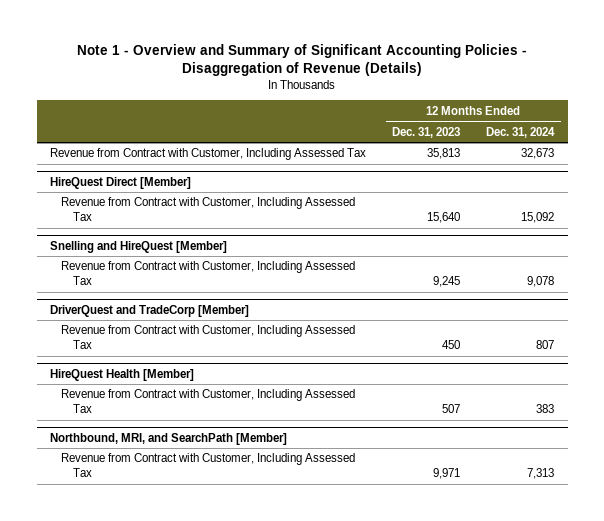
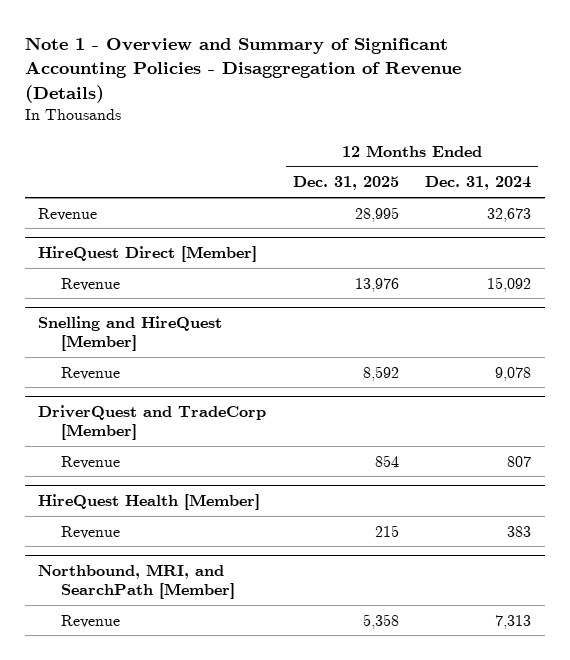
[392,126,461,138] Dec. 31, 2023 -> none
none -> [292,176,399,191] Dec. 31, 2025
[49,148,366,161] Revenue from Contract with Customer, Including Assessed Tax -> [38,207,98,221] Revenue
[61,197,356,222] Revenue from Contract with Customer, Including Assessed Tax -> [61,277,121,291] Revenue
[61,261,356,286] Revenue from Contract with Customer, Including Assessed Tax -> [61,366,121,380] Revenue
[61,325,356,350] Revenue from Contract with Customer, Including Assessed Tax -> [61,455,121,469] Revenue
[61,389,356,414] Revenue from Contract with Customer, Including Assessed Tax -> [61,525,121,539] Revenue
[61,453,356,478] Revenue from Contract with Customer, Including Assessed Tax -> [61,614,121,628] Revenue

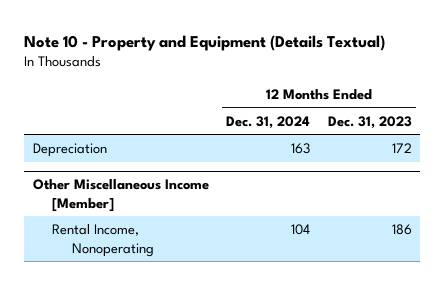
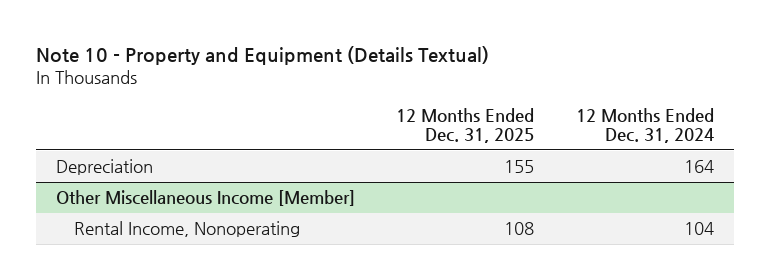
[327,115,412,129] Dec. 31, 2023 -> none
none -> [396,108,535,144] 12 Months Ended Dec. 31, 2025
[291,143,311,155] 163 -> [683,160,714,174] 164

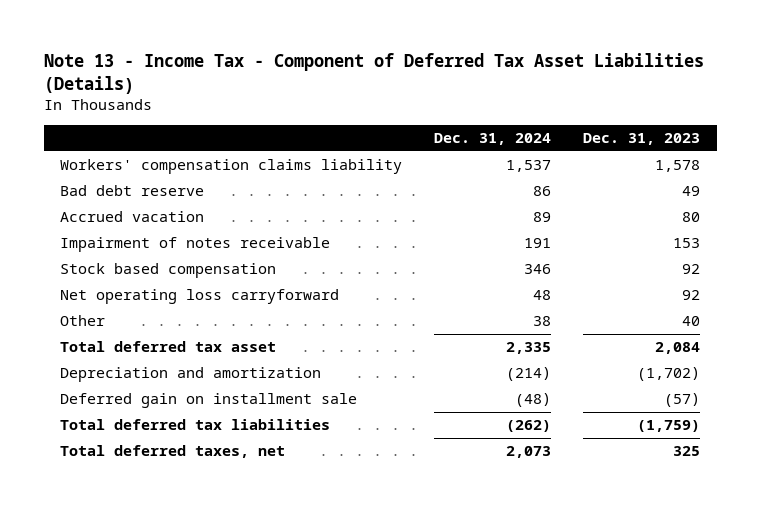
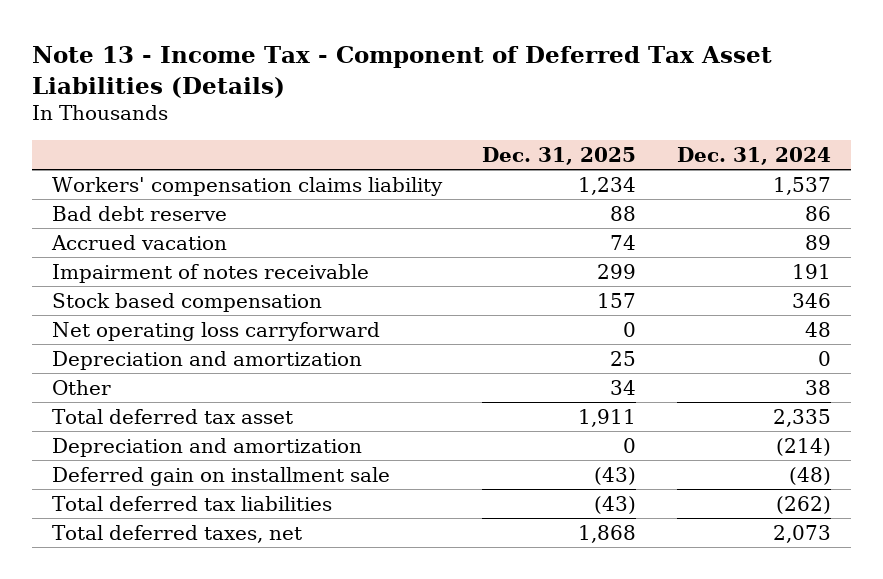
[583,133,701,146] Dec. 31, 2023 -> none
none -> [482,146,637,165] Dec. 31, 2025
none -> [52,350,363,370] Depreciation and amortization

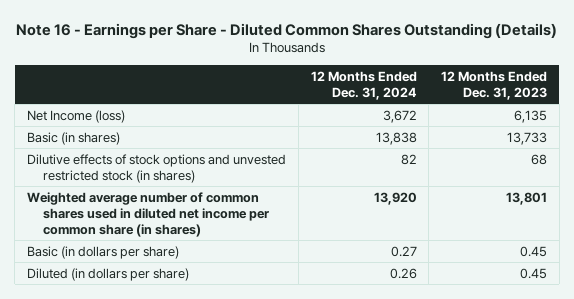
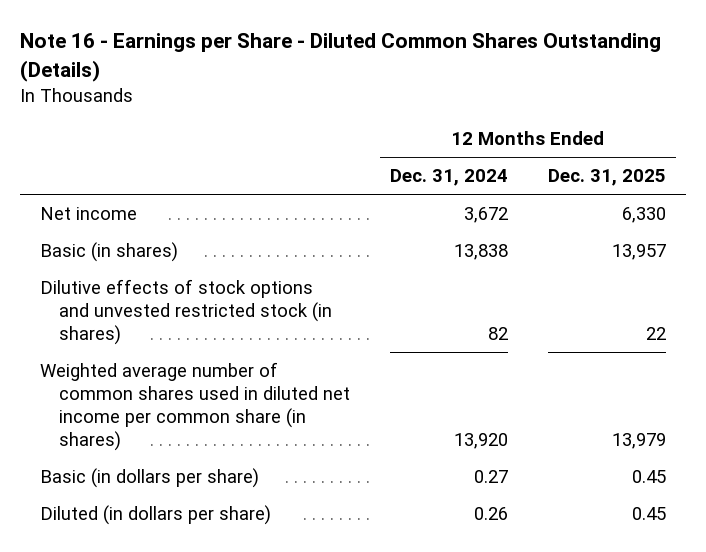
[441,70,548,100] 12 Months Ended Dec. 31, 2023 -> none
none -> [548,169,667,187] Dec. 31, 2025
[27,109,126,123] Net Income (loss) -> [39,207,137,221] Net income

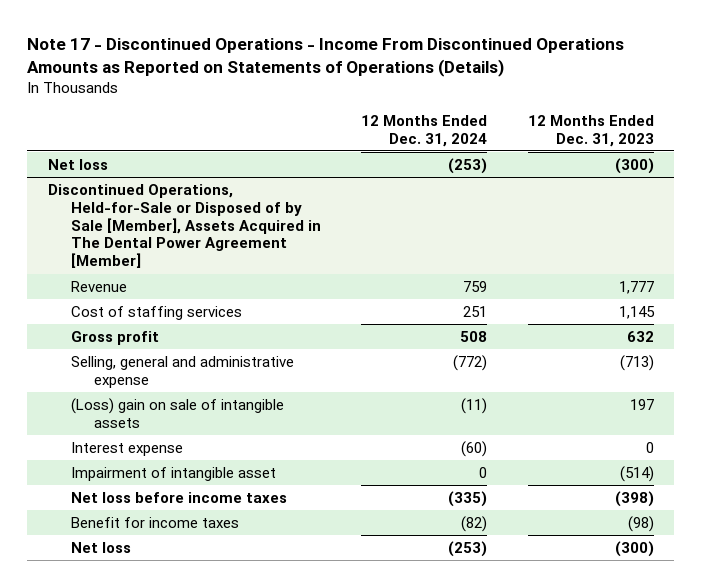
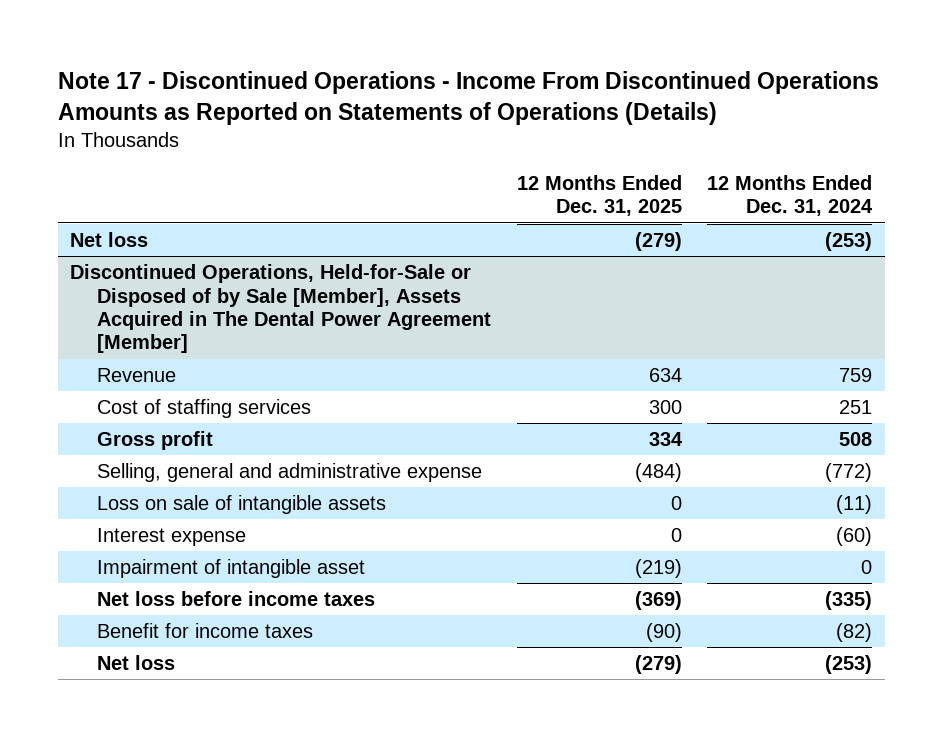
[527,114,654,147] 12 Months Ended Dec. 31, 2023 -> none
none -> [516,174,682,217] 12 Months Ended Dec. 31, 2025
[70,397,284,428] (Loss) gain on sale of intangible assets -> [97,495,387,515] Loss on sale of intangible assets

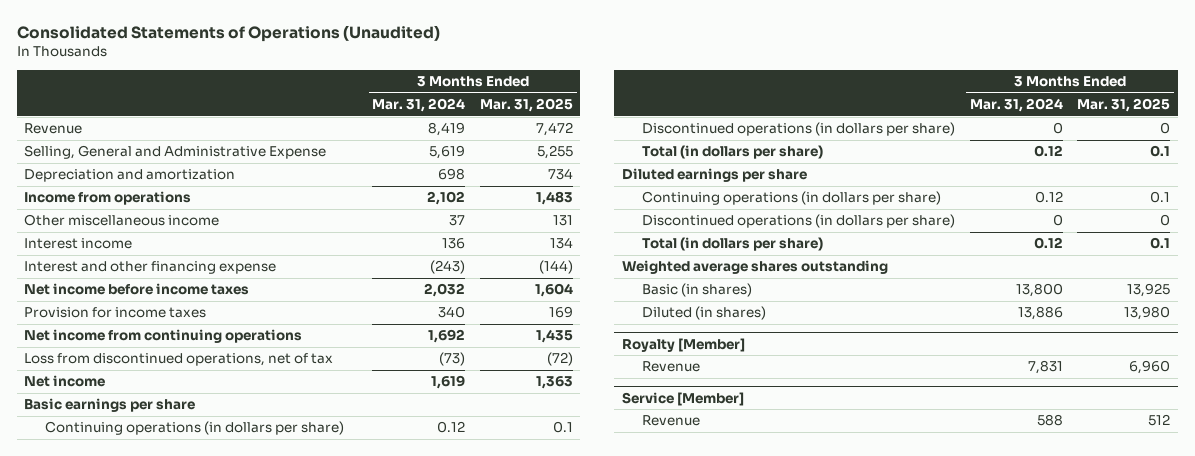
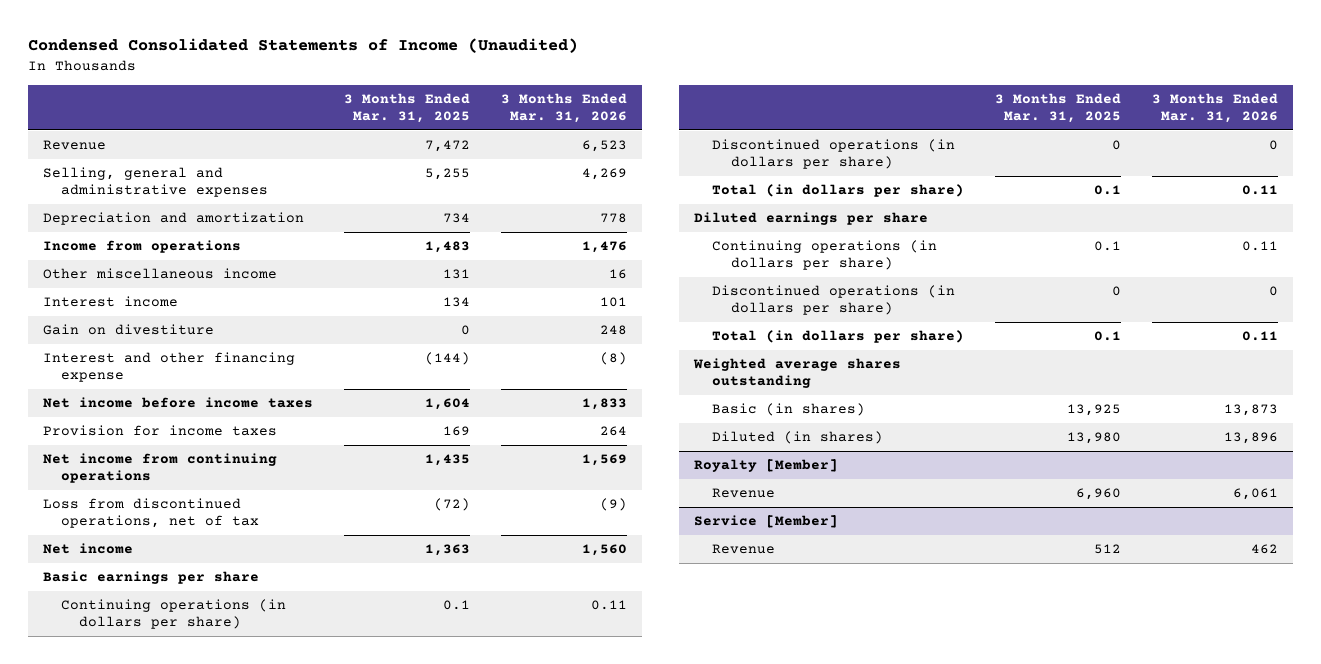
[17,25,441,43] Consolidated Statements of Operations (Unaudited) -> [27,38,578,54] Condensed Consolidated Statements of Income (Unaudited)
[372,98,466,113] Mar. 31, 2024 -> none
none -> [500,93,627,123] 3 Months Ended Mar. 31, 2026
[24,145,327,160] Selling, General and Administrative Expense -> [42,167,269,198] Selling, general and administrative expenses
none -> [42,324,214,336] Gain on divestiture

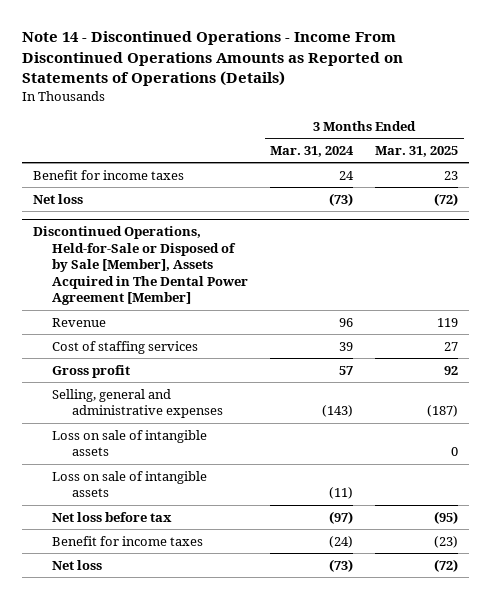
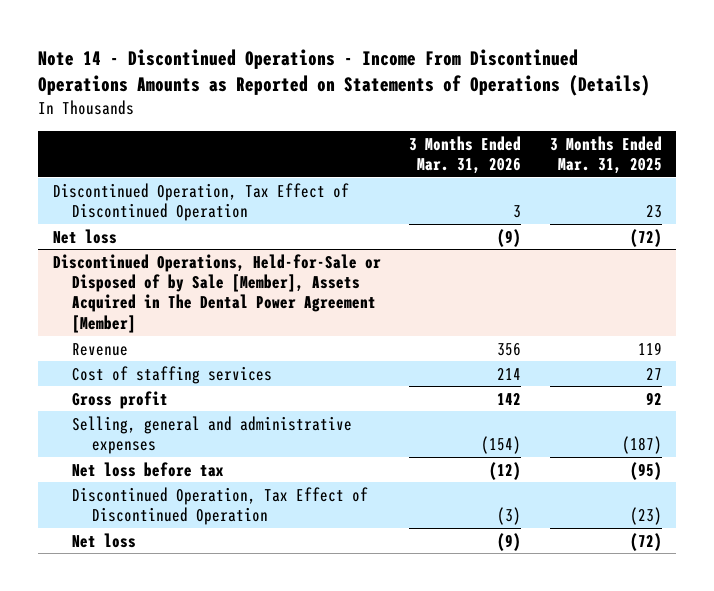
[270,146,355,158] Mar. 31, 2024 -> none
none -> [409,135,522,175] 3 Months Ended Mar. 31, 2026
[32,169,184,180] Benefit for income taxes -> [52,182,349,222] Discontinued Operation, Tax Effect of Discontinued Operation
[52,429,208,457] Loss on sale of intangible assets -> none
[52,470,208,498] Loss on sale of intangible assets -> none
[52,535,204,546] Benefit for income taxes -> [72,486,369,526] Discontinued Operation, Tax Effect of Discontinued Operation

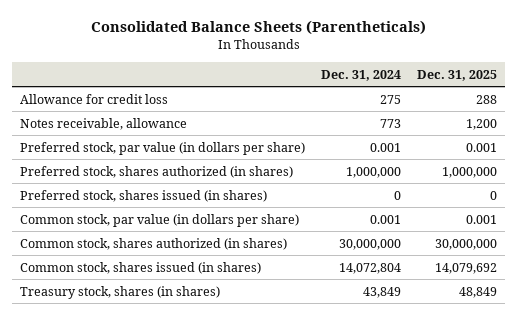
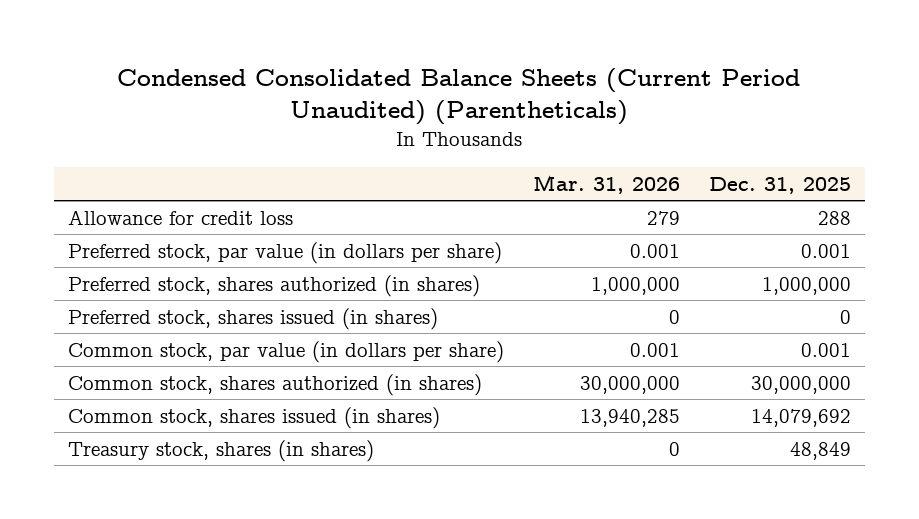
[90,20,426,36] Consolidated Balance Sheets (Parentheticals) -> [117,67,801,126] Condensed Consolidated Balance Sheets (Current Period Unaudited) (Parentheticals)
[321,69,402,81] Dec. 31, 2024 -> none
none -> [532,174,680,194] Mar. 31, 2026
[20,117,188,130] Notes receivable, allowance -> none

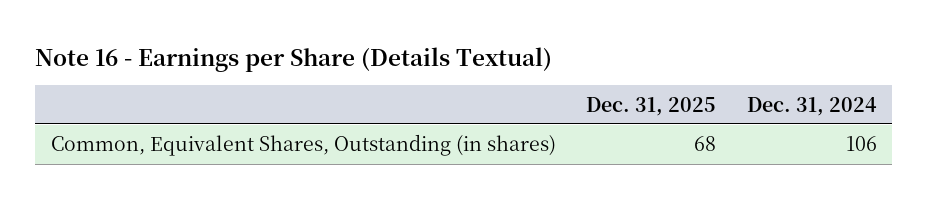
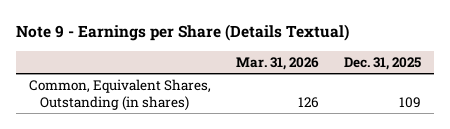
[35,46,553,72] Note 16 - Earnings per Share (Details Textual) -> [16,24,350,42] Note 9 - Earnings per Share (Details Textual)
[746,96,877,116] Dec. 31, 2024 -> none
none -> [235,57,319,71] Mar. 31, 2026
[694,136,717,152] 68 -> [399,97,422,109] 109

